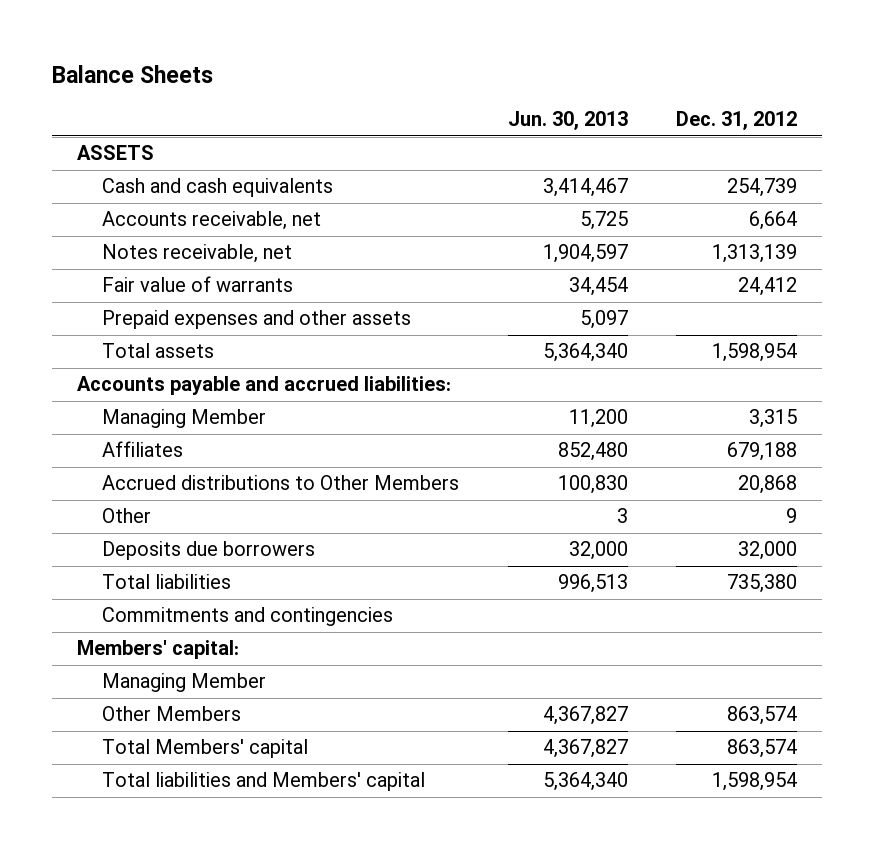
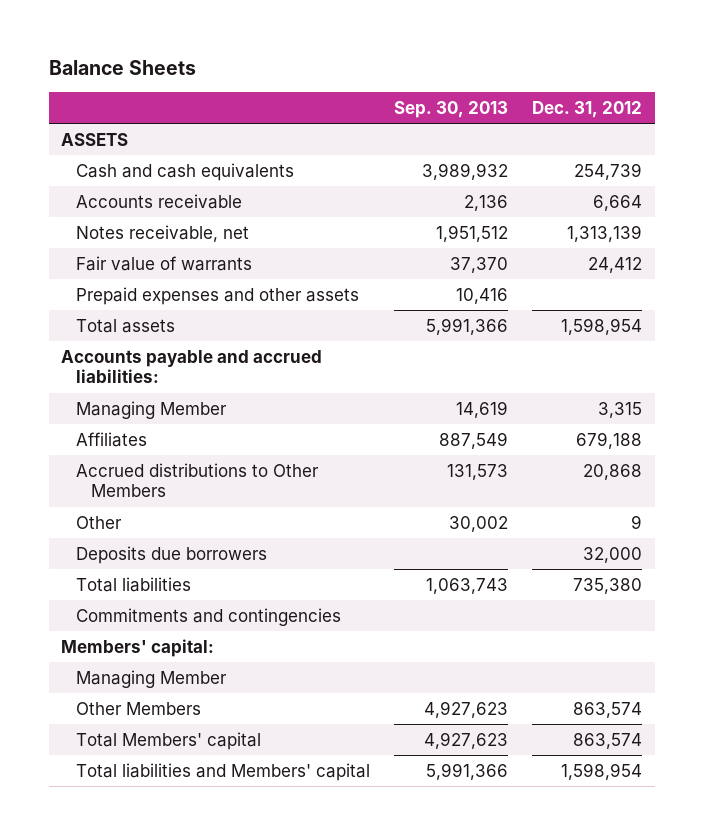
[507,111,628,131] Jun. 30, 2013 -> none
none -> [394,101,509,119] Sep. 30, 2013
[101,211,321,231] Accounts receivable, net -> [75,193,242,209] Accounts receivable

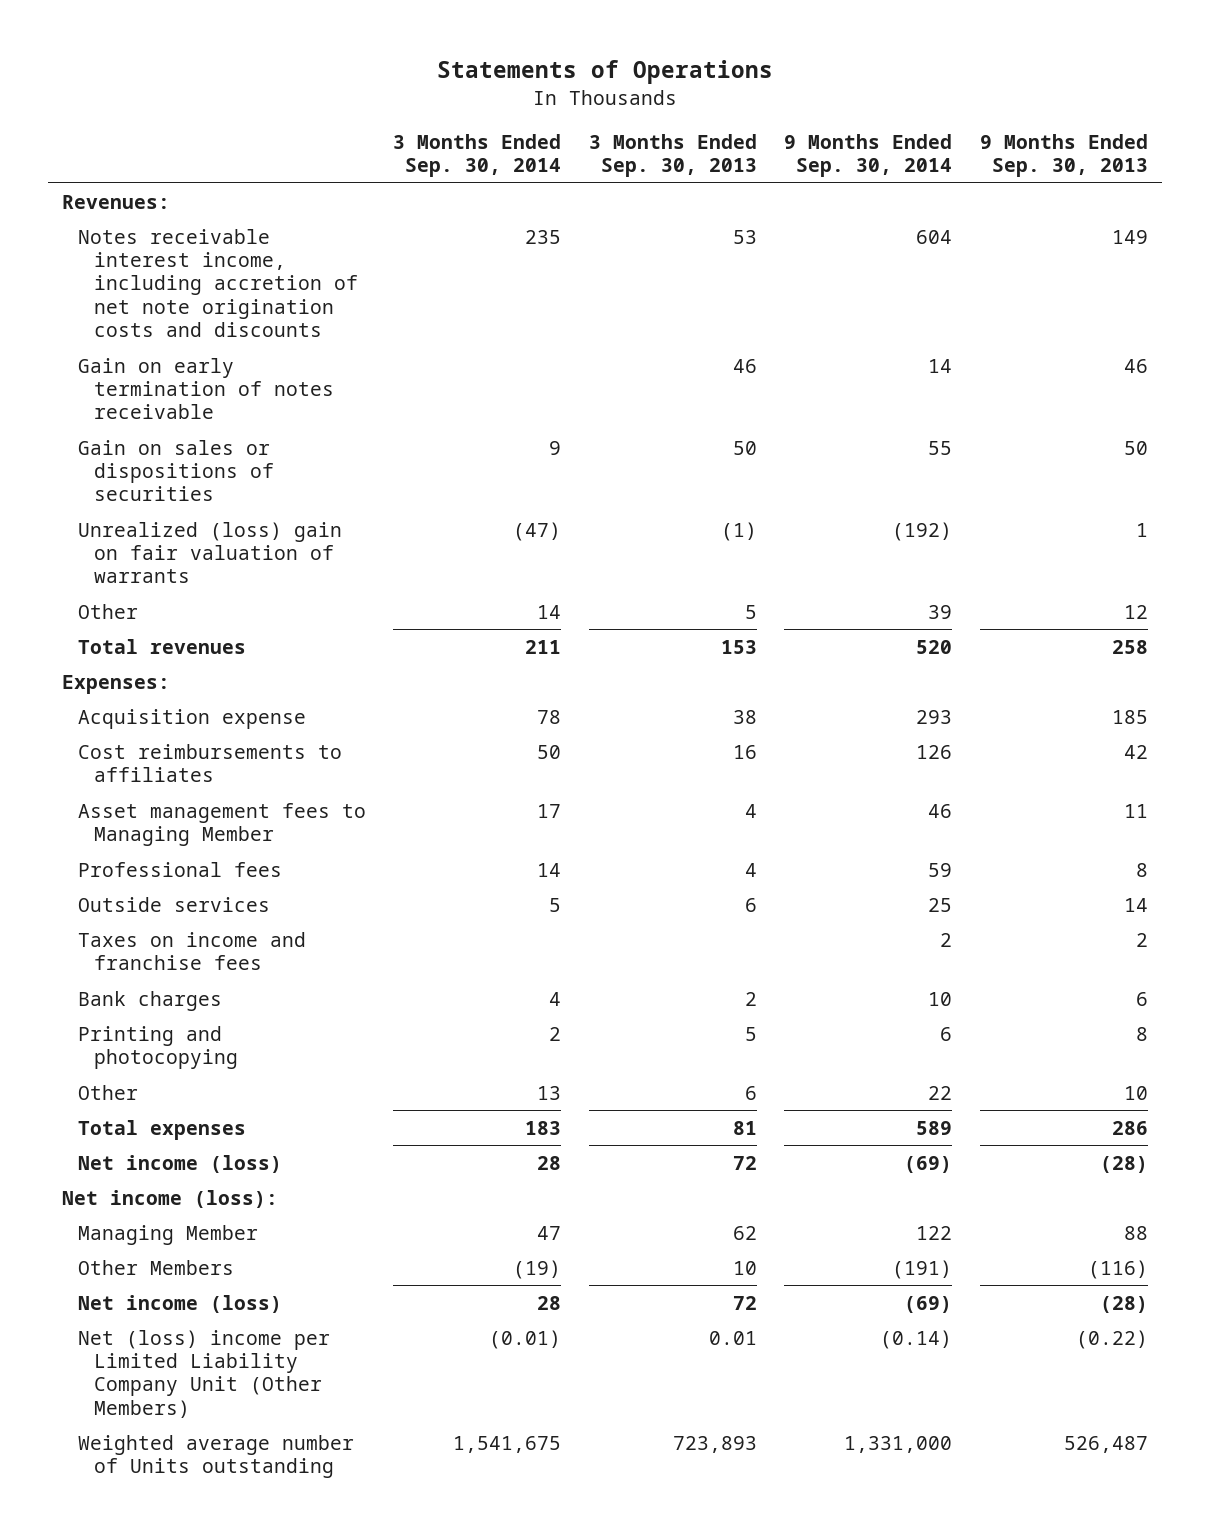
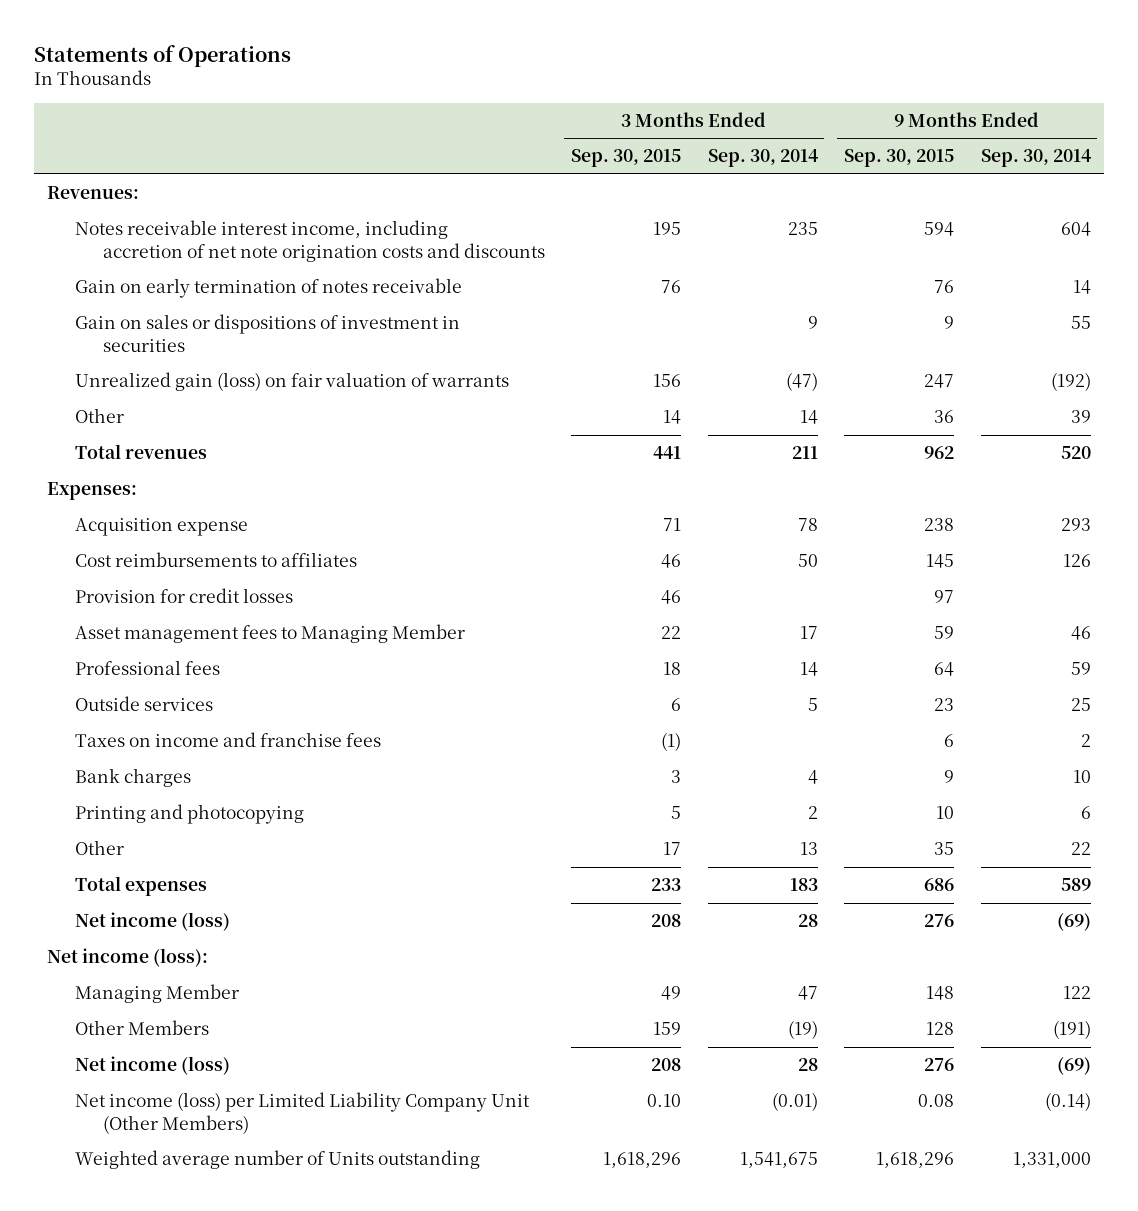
[588,133,757,178] 3 Months Ended Sep. 30, 2013 -> none
[979,133,1148,178] 9 Months Ended Sep. 30, 2013 -> none
none -> [571,149,682,168] Sep. 30, 2015
none -> [844,149,955,168] Sep. 30, 2015
[77,439,274,502] Gain on sales or dispositions of securities -> [75,314,461,352] Gain on sales or dispositions of investment in securities
[77,521,342,584] Unrealized (loss) gain on fair valuation of warrants -> [75,372,510,392] Unrealized gain (loss) on fair valuation of warrants
none -> [75,588,294,604] Provision for credit losses
[77,1329,330,1418] Net (loss) income per Limited Liability Company Unit (Other Members) -> [75,1092,531,1134] Net income (loss) per Limited Liability Company Unit (Other Members)

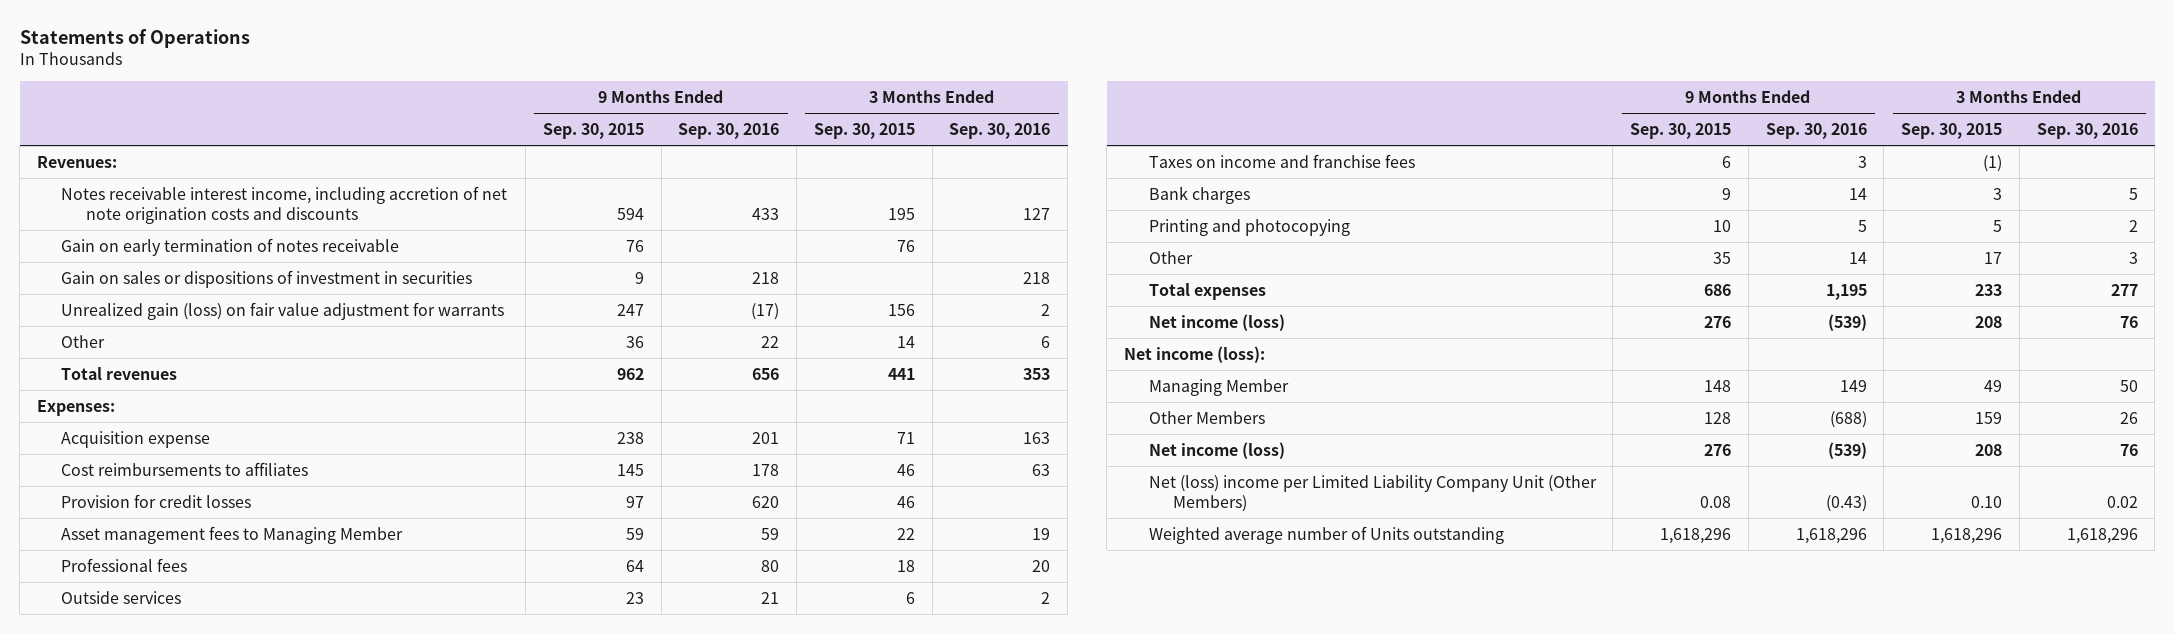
[707,149,818,168] Sep. 30, 2014 -> none
[980,149,1091,168] Sep. 30, 2014 -> none
none -> [678,123,780,140] Sep. 30, 2016
none -> [949,123,1051,140] Sep. 30, 2016
[75,372,510,392] Unrealized gain (loss) on fair valuation of warrants -> [61,301,505,320] Unrealized gain (loss) on fair value adjustment for warrants
[75,1092,531,1134] Net income (loss) per Limited Liability Company Unit (Other Members) -> [1148,474,1597,513] Net (loss) income per Limited Liability Company Unit (Other Members)

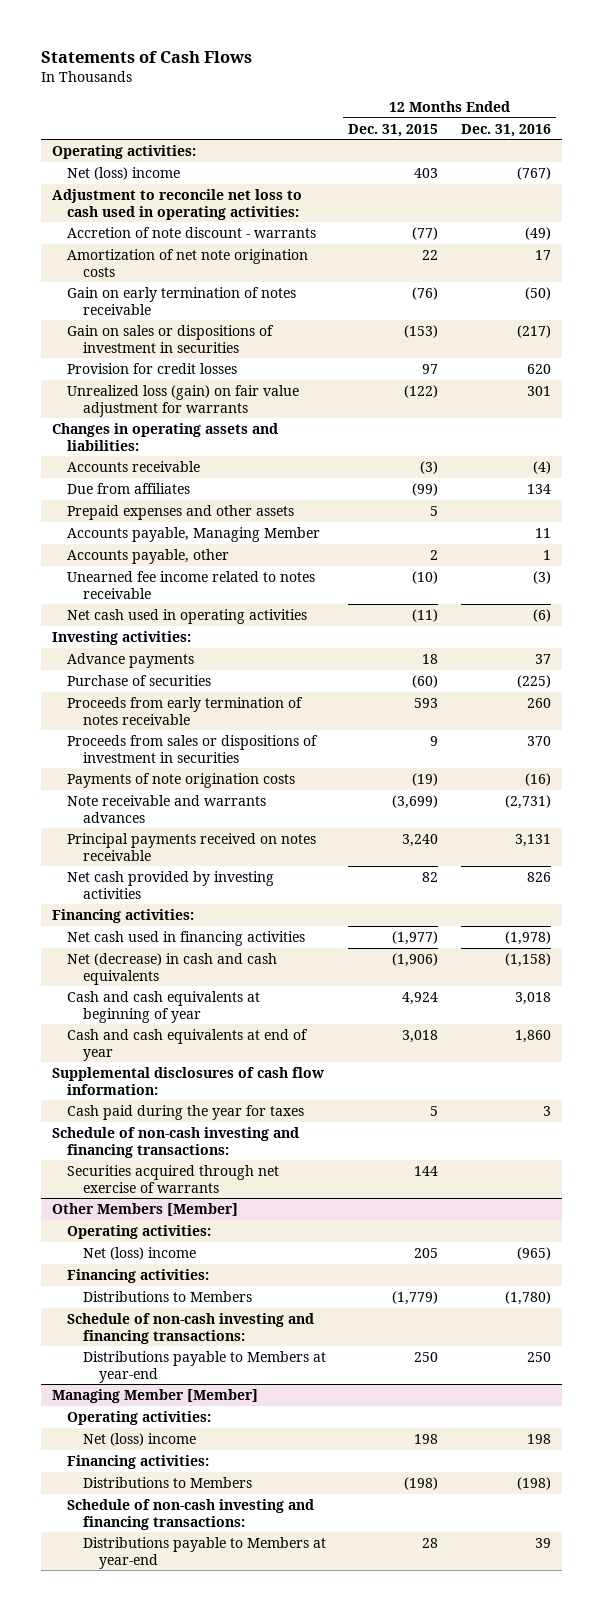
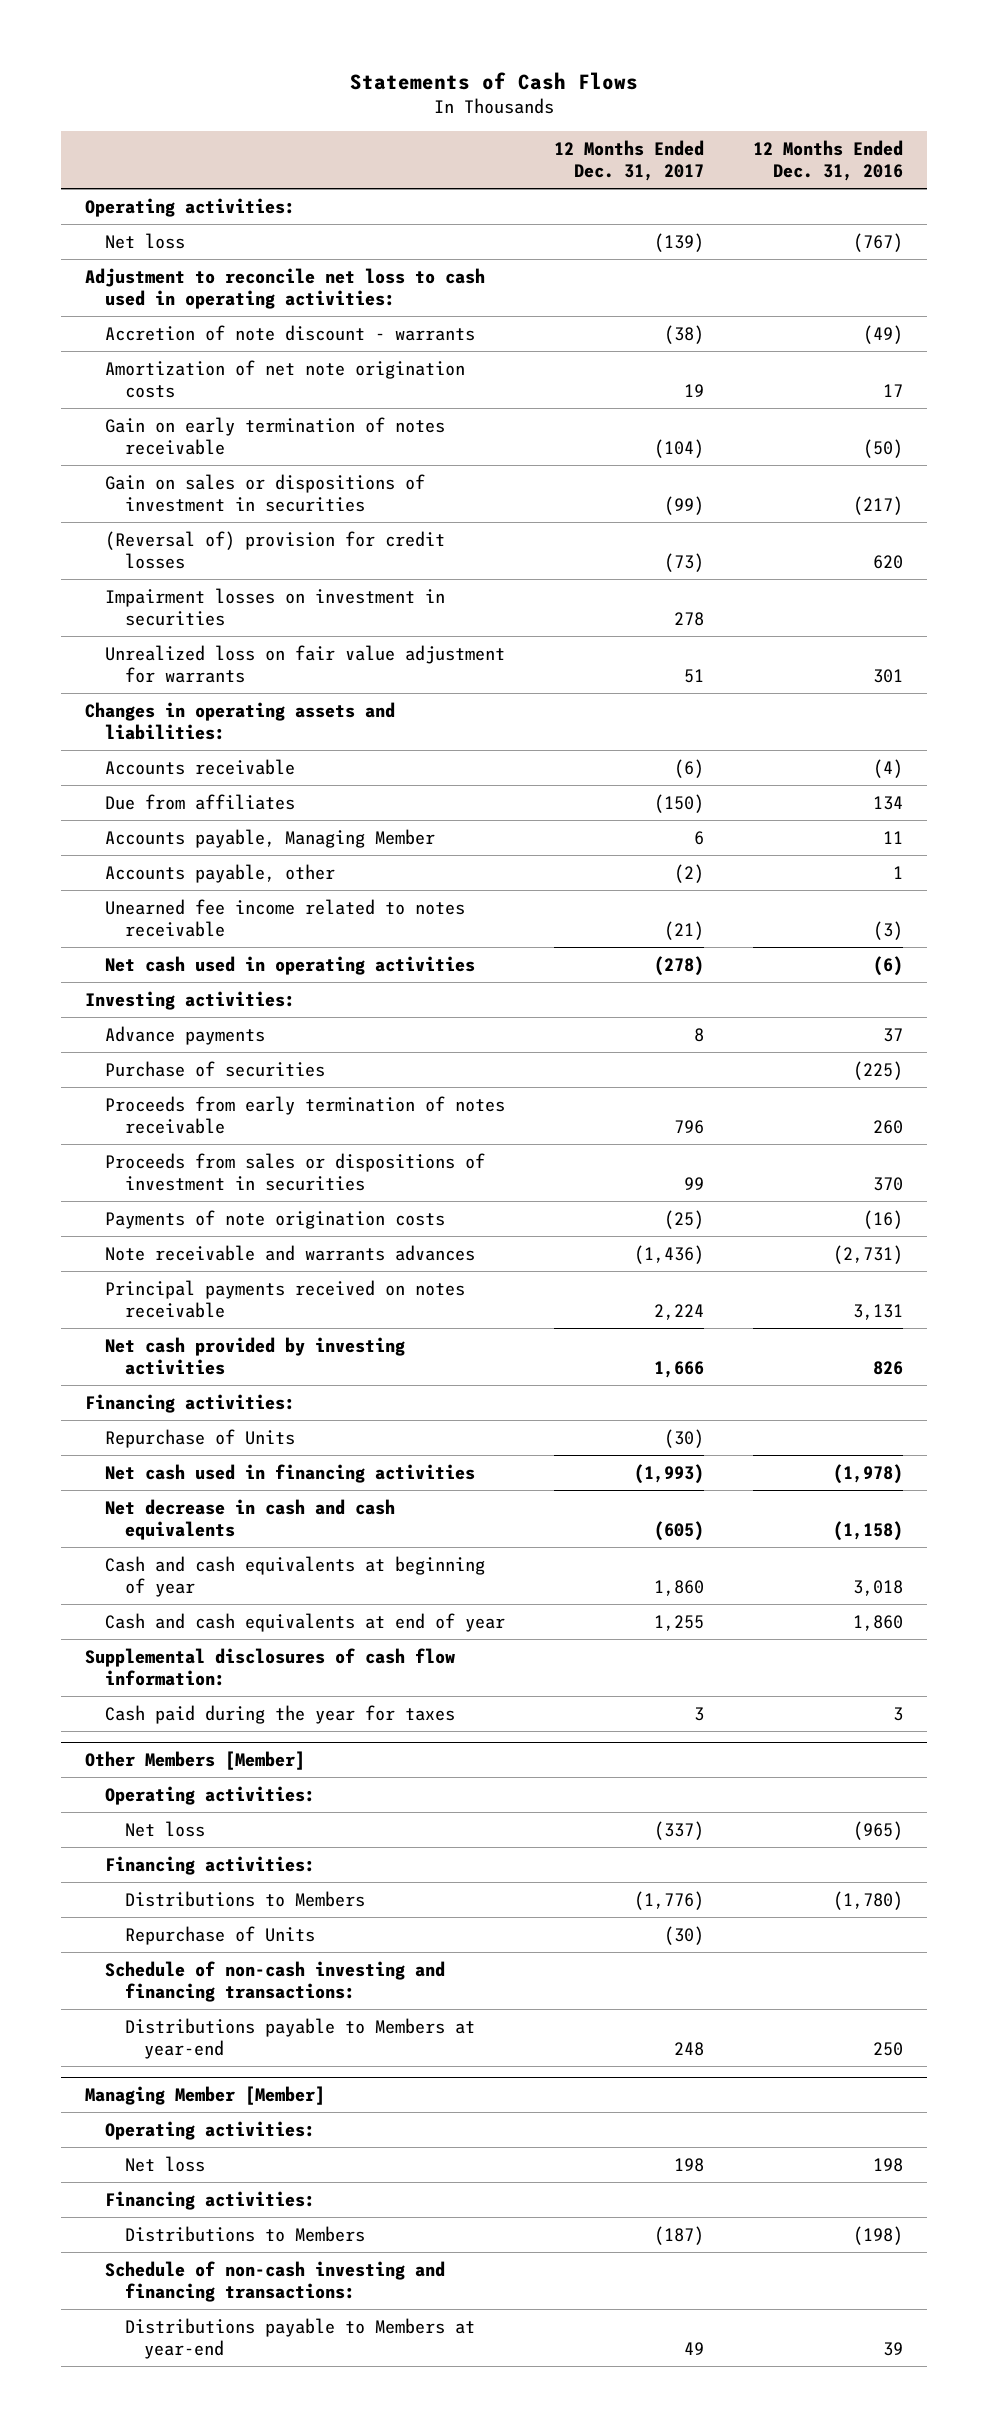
[348,123,439,137] Dec. 31, 2015 -> none
none -> [553,139,704,181] 12 Months Ended Dec. 31, 2017
[67,166,181,180] Net (loss) income -> [104,232,185,249] Net loss
[67,362,238,374] Provision for credit losses -> [104,530,445,570] (Reversal of) provision for credit losses
none -> [104,587,445,627] Impairment losses on investment in securities
[67,384,300,417] Unrealized loss (gain) on fair value adjustment for warrants -> [104,644,505,684] Unrealized loss on fair value adjustment for warrants
[67,504,295,520] Prepaid expenses and other assets -> none
none -> [104,1428,295,1448] Repurchase of Units
[67,952,278,985] Net (decrease) in cash and cash equivalents -> [104,1498,395,1541] Net decrease in cash and cash equivalents
[51,1126,299,1158] Schedule of non-cash investing and financing transactions: -> none
[67,1164,280,1193] Securities acquired through net exercise of warrants -> none
[82,1246,196,1260] Net (loss) income -> [124,1820,205,1837] Net loss
none -> [124,1925,315,1945] Repurchase of Units
[82,1432,196,1446] Net (loss) income -> [124,2155,205,2172] Net loss

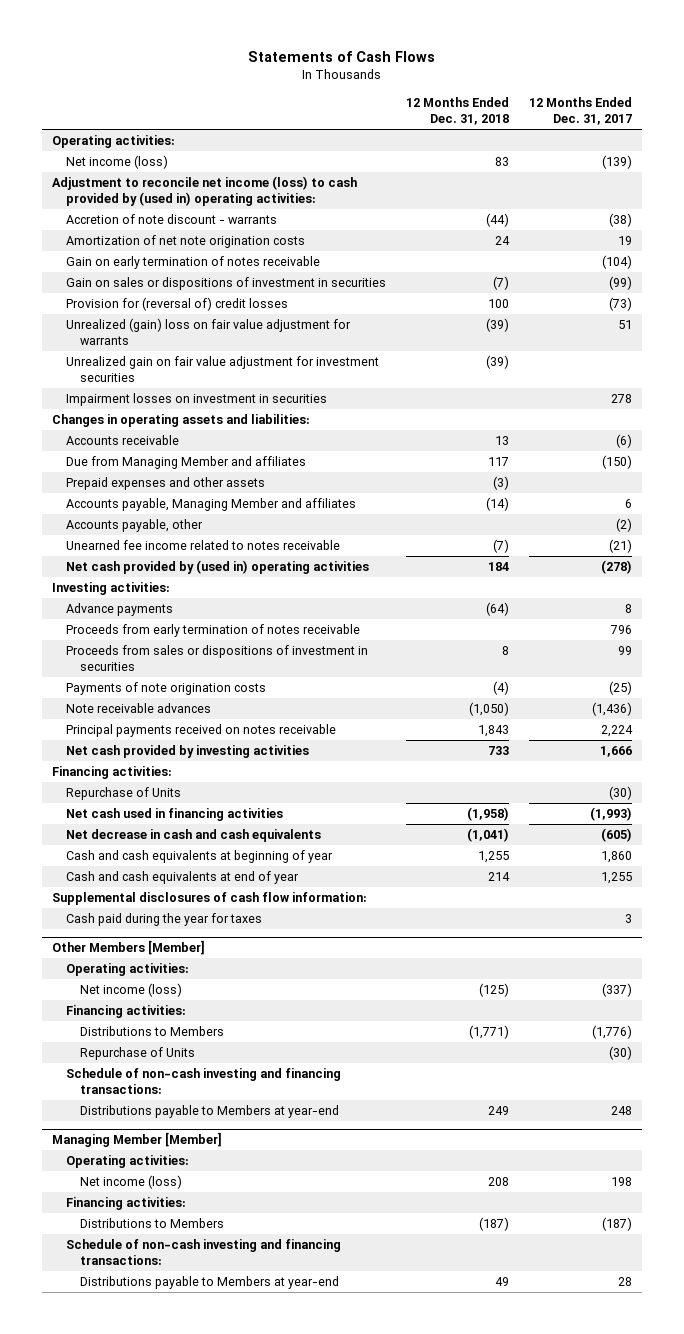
[752,139,903,181] 12 Months Ended Dec. 31, 2016 -> none
none -> [405,96,509,126] 12 Months Ended Dec. 31, 2018
[104,232,185,249] Net loss -> [66,154,169,169] Net income (loss)
[85,267,486,310] Adjustment to reconcile net loss to cash used in operating activities: -> [52,175,358,207] Adjustment to reconcile net income (loss) to cash provided by (used in) operating activities:
[104,530,445,570] (Reversal of) provision for credit losses -> [66,296,289,311] Provision for (reversal of) credit losses
none -> [66,317,352,346] Unrealized (gain) loss on fair value adjustment for warrants
none -> [66,355,380,383] Unrealized gain on fair value adjustment for investment securities
[104,644,505,684] Unrealized loss on fair value adjustment for warrants -> none
[104,793,295,810] Due from affiliates -> [66,455,307,469] Due from Managing Member and affiliates
none -> [66,476,266,490] Prepaid expenses and other assets
[104,828,435,848] Accounts payable, Managing Member -> [66,497,357,511] Accounts payable, Managing Member and affiliates
[104,955,475,975] Net cash used in operating activities -> [66,559,370,574] Net cash provided by (used in) operating activities
[104,1060,325,1077] Purchase of securities -> none
[104,1244,475,1261] Note receivable and warrants advances -> [66,702,212,713] Note receivable advances
[124,1820,205,1837] Net loss -> [80,982,183,997] Net income (loss)
[124,2155,205,2172] Net loss -> [80,1174,183,1189] Net income (loss)
[683,2342,704,2356] 49 -> [617,1276,632,1286] 28

